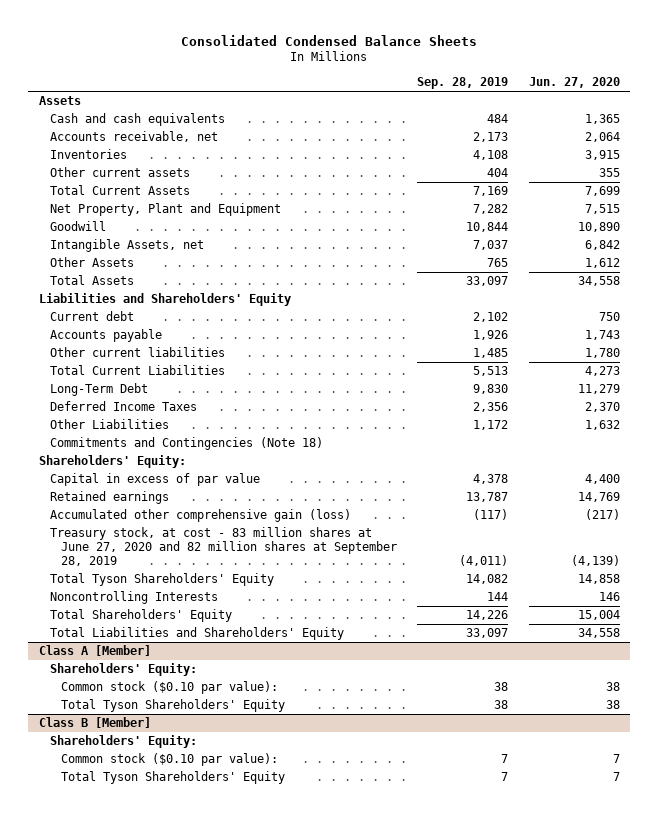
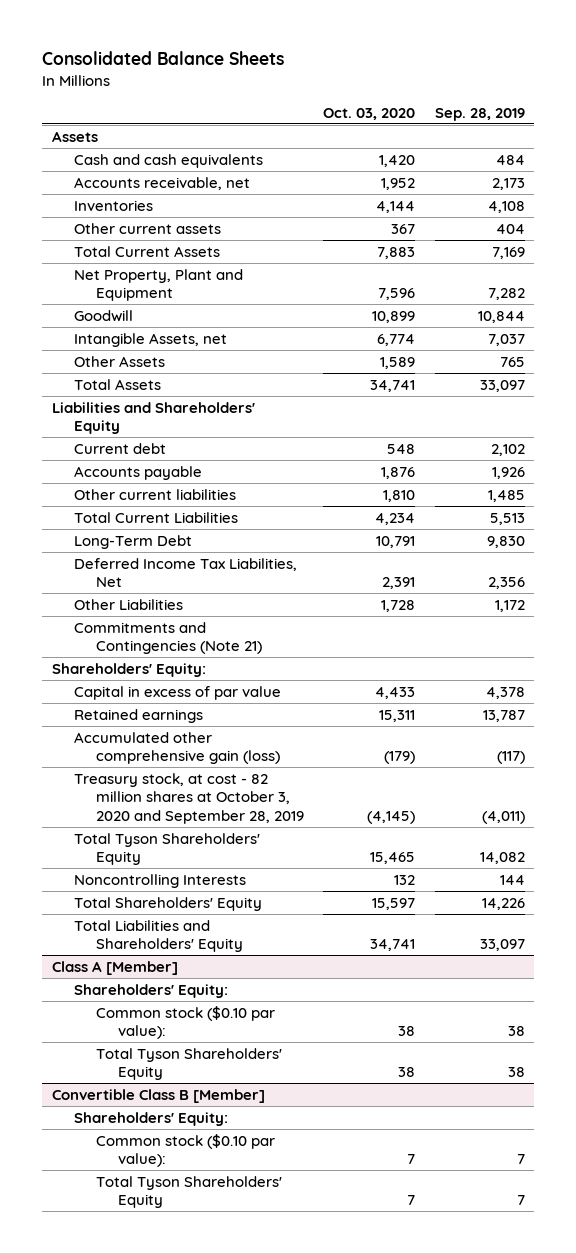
[181,35,478,47] Consolidated Condensed Balance Sheets -> [41,51,284,66] Consolidated Balance Sheets
[528,77,620,89] Jun. 27, 2020 -> none
none -> [323,107,416,120] Oct. 03, 2020
[49,401,197,412] Deferred Income Taxes -> [73,557,297,588] Deferred Income Tax Liabilities, Net
[49,437,323,451] Commitments and Contingencies (Note 18) -> [73,621,262,655] Commitments and Contingencies (Note 21)
[49,527,398,567] Treasury stock, at cost - 83 million shares at June 27, 2020 and 82 million shares at September 28, 2019 -> [73,772,304,824] Treasury stock, at cost - 82 million shares at October 3, 2020 and September 28, 2019
[38,717,151,729] Class B [Member] -> [51,1088,265,1103] Convertible Class B [Member]

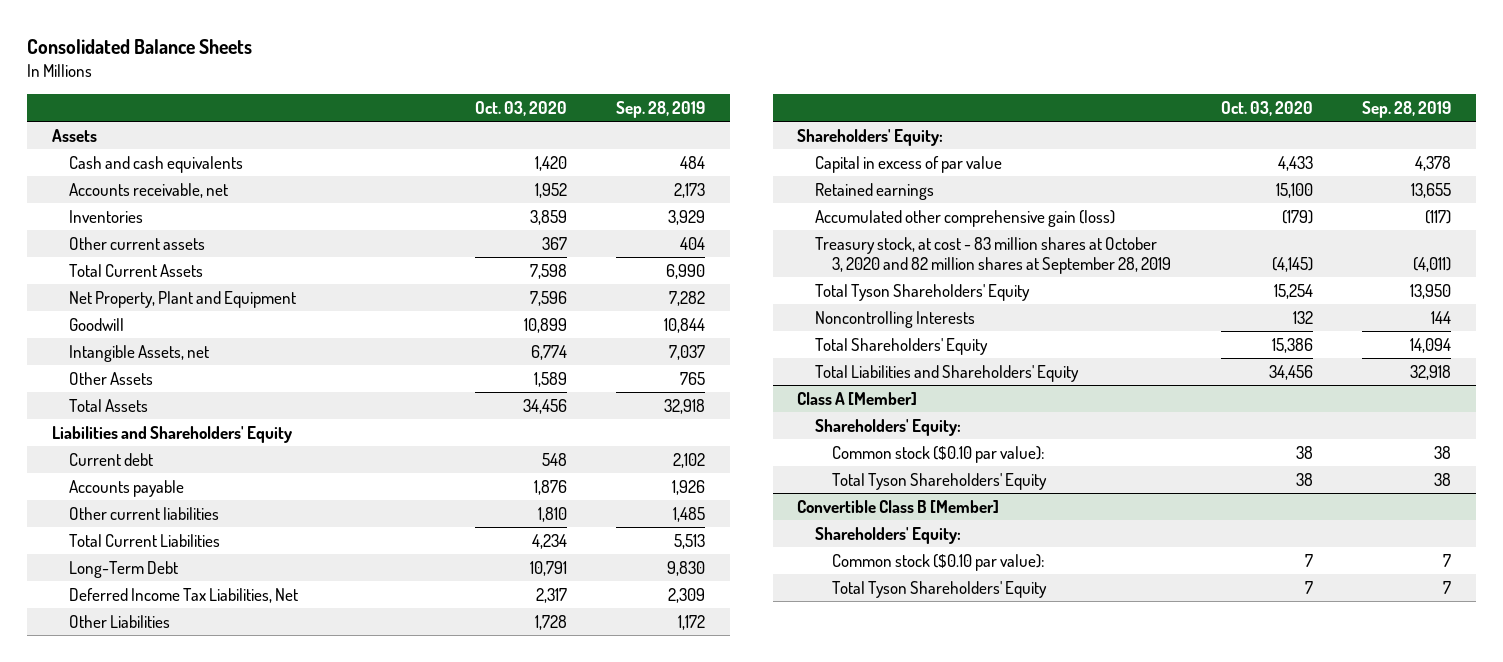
[376,200,416,213] 4,144 -> [529,209,567,225] 3,859
[487,200,525,213] 4,108 -> [668,209,706,225] 3,929
[377,246,416,259] 7,883 -> [529,263,567,279] 7,598
[491,246,525,259] 7,169 -> [666,263,706,279] 6,990
[370,379,416,392] 34,741 -> [522,398,567,414] 34,456
[479,379,525,392] 33,097 -> [664,398,706,414] 32,918
[382,577,416,590] 2,391 -> [535,587,567,603] 2,317
[487,577,525,590] 2,356 -> [668,587,706,603] 2,309
[73,621,262,655] Commitments and Contingencies (Note 21) -> none
[379,709,416,722] 15,311 -> [1275,182,1313,198] 15,100
[482,709,525,722] 13,787 -> [1410,182,1451,198] 13,655
[73,772,304,824] Treasury stock, at cost - 82 million shares at October 3, 2020 and September 28, 2019 -> [814,236,1172,274] Treasury stock, at cost - 83 million shares at October 3, 2020 and 82 million shares at September 28, 2019
[370,852,416,865] 15,465 -> [1273,283,1313,299] 15,254
[479,852,525,865] 14,082 -> [1409,283,1451,299] 13,950
[372,897,416,910] 15,597 -> [1271,337,1313,353] 15,386
[481,897,525,910] 14,226 -> [1409,337,1451,353] 14,094
[370,939,416,952] 34,741 -> [1268,364,1313,380] 34,456
[479,939,525,952] 33,097 -> [1409,364,1451,380] 32,918

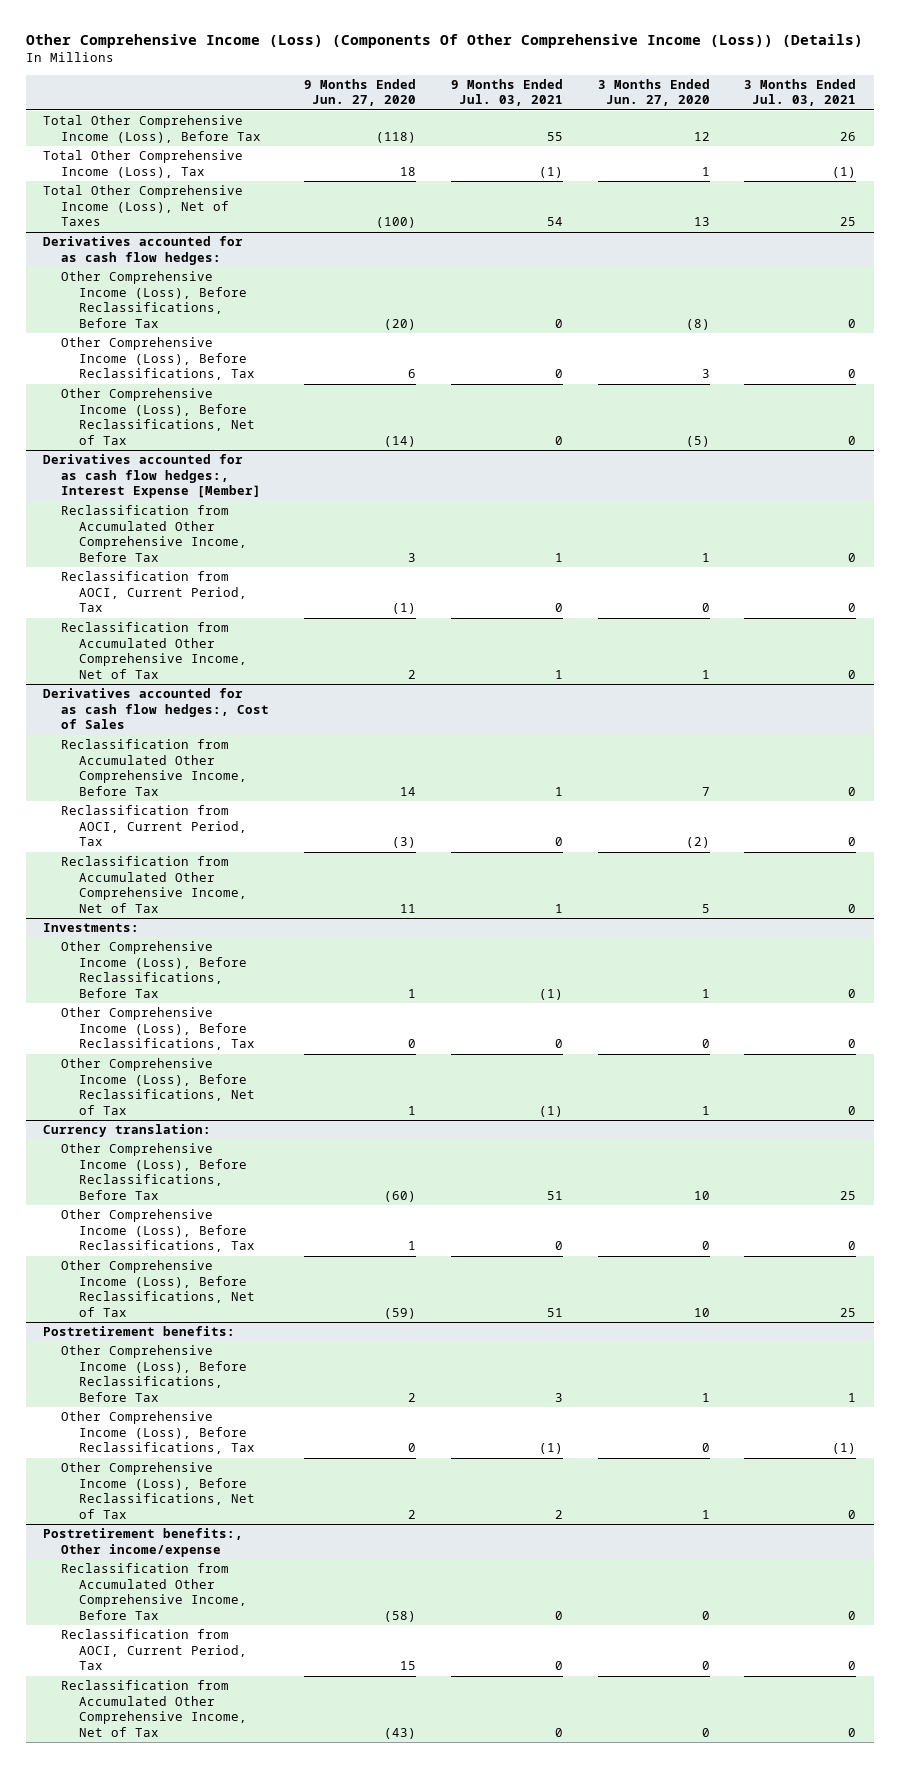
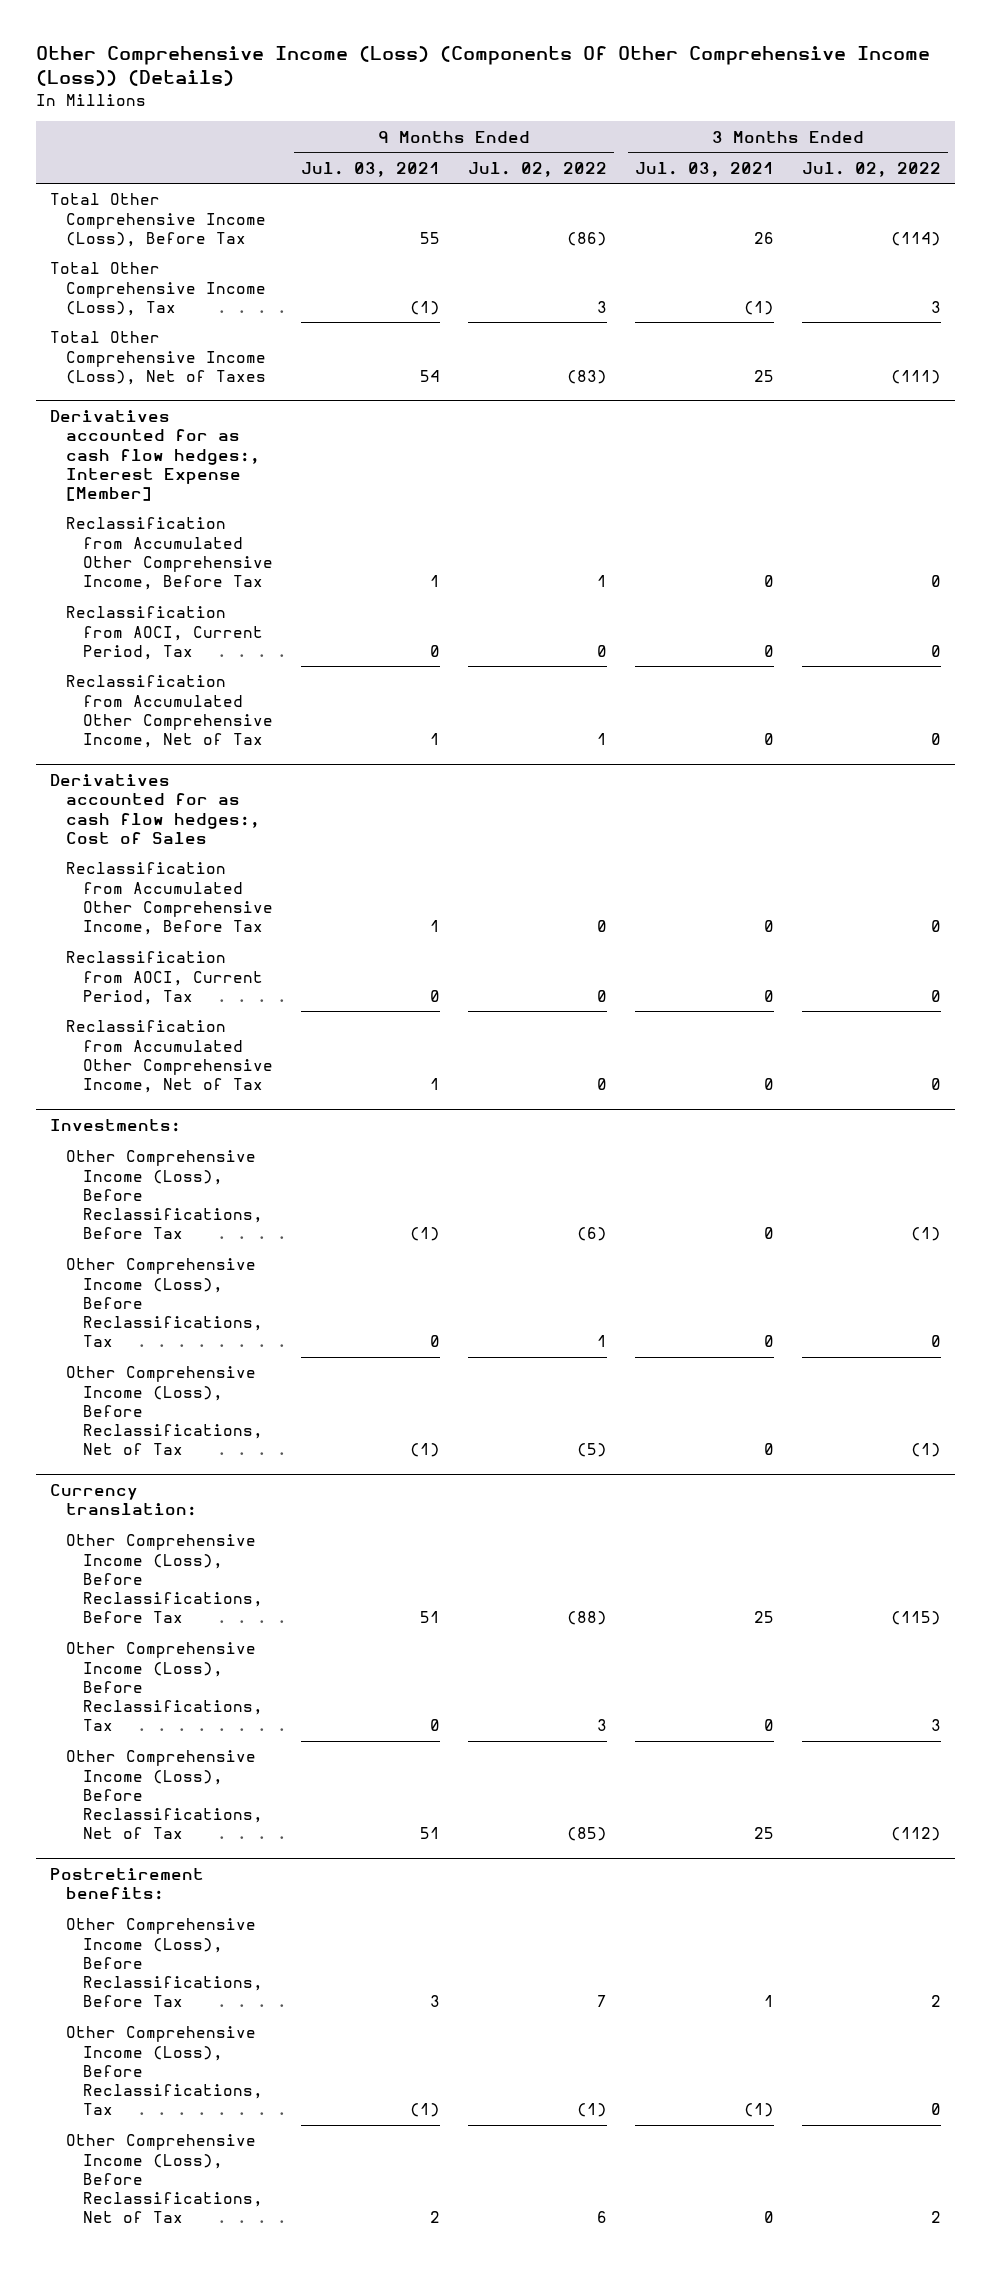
[303,78,416,107] 9 Months Ended Jun. 27, 2020 -> none
[597,78,710,107] 3 Months Ended Jun. 27, 2020 -> none
none -> [467,161,607,177] Jul. 02, 2022
none -> [802,161,942,177] Jul. 02, 2022
[43,236,244,265] Derivatives accounted for as cash flow hedges: -> none
[60,271,247,329] Other Comprehensive Income (Loss), Before Reclassifications, Before Tax -> none
[60,337,255,381] Other Comprehensive Income (Loss), Before Reclassifications, Tax -> none
[60,388,255,446] Other Comprehensive Income (Loss), Before Reclassifications, Net of Tax -> none
[43,1528,244,1557] Postretirement benefits:, Other income/expense -> none
[60,1563,247,1621] Reclassification from Accumulated Other Comprehensive Income, Before Tax -> none
[60,1629,247,1671] Reclassification from AOCI, Current Period, Tax -> none
[60,1680,247,1738] Reclassification from Accumulated Other Comprehensive Income, Net of Tax -> none

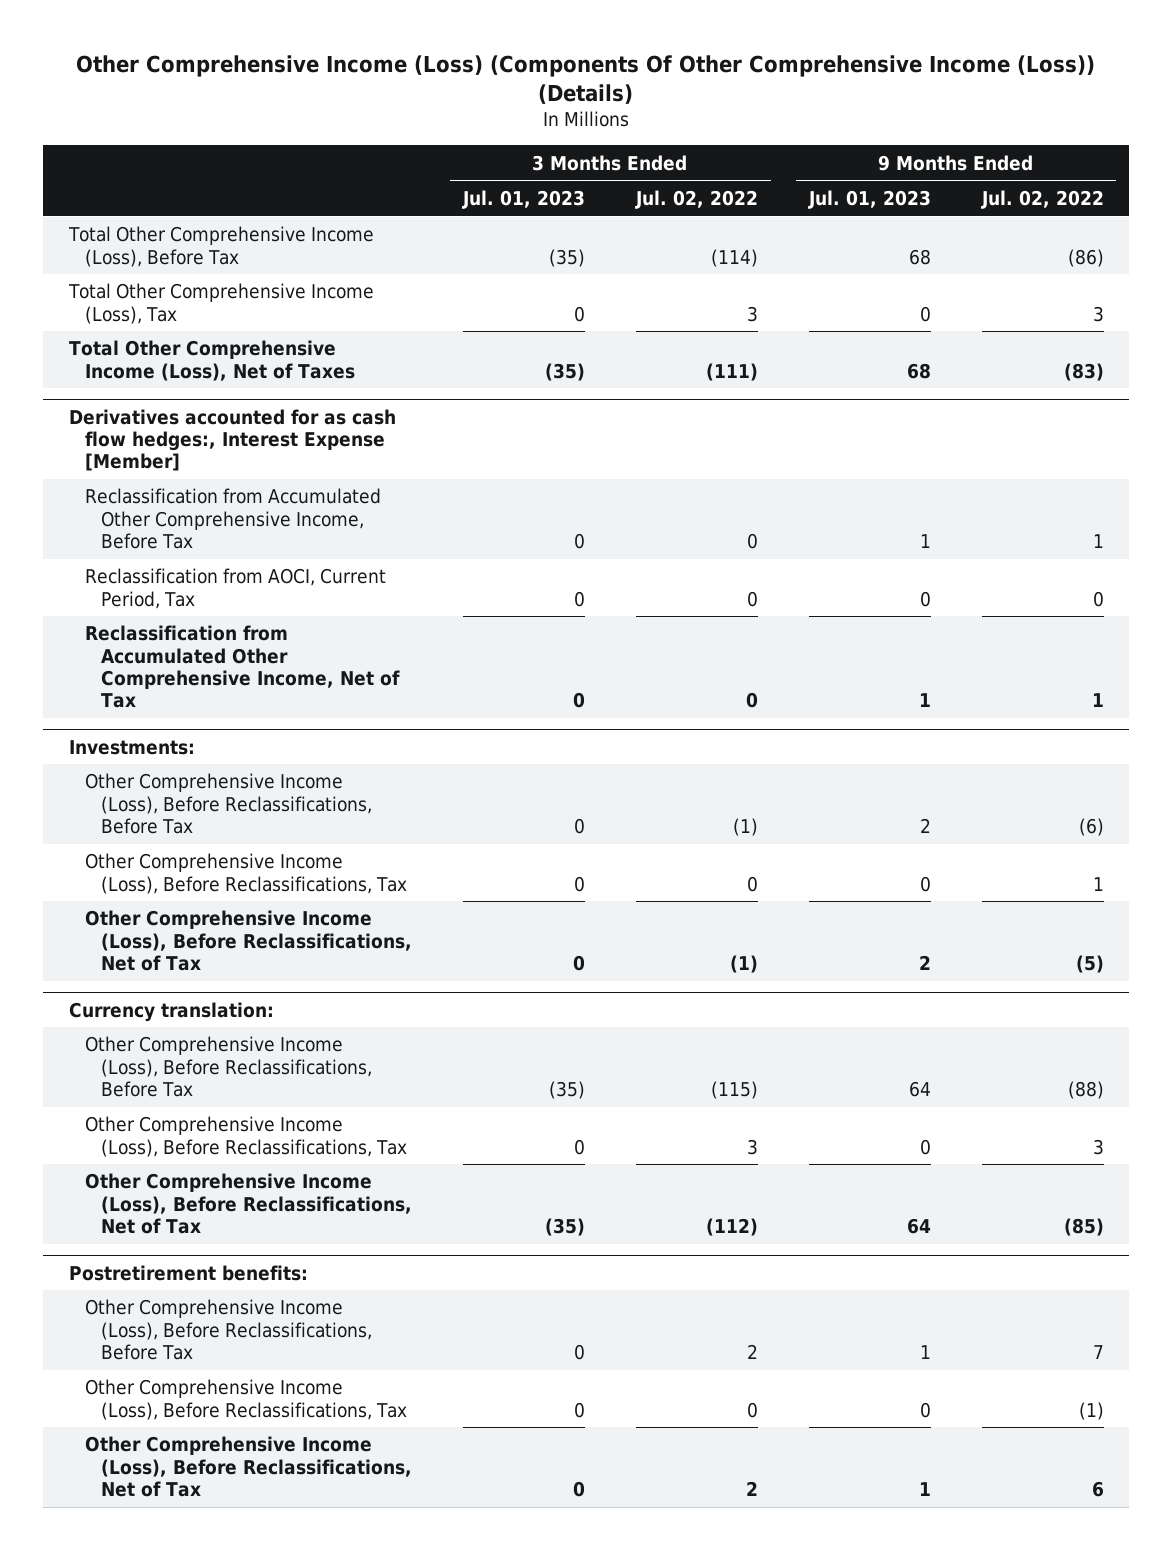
[300,161,440,177] Jul. 03, 2021 -> none
[634,161,774,177] Jul. 03, 2021 -> none
none -> [461,189,585,209] Jul. 01, 2023
none -> [807,189,931,209] Jul. 01, 2023
[49,774,261,844] Derivatives accounted for as cash flow hedges:, Cost of Sales -> none
[66,862,273,936] Reclassification from Accumulated Other Comprehensive Income, Before Tax -> none
[66,951,263,1005] Reclassification from AOCI, Current Period, Tax -> none
[66,1020,273,1094] Reclassification from Accumulated Other Comprehensive Income, Net of Tax -> none

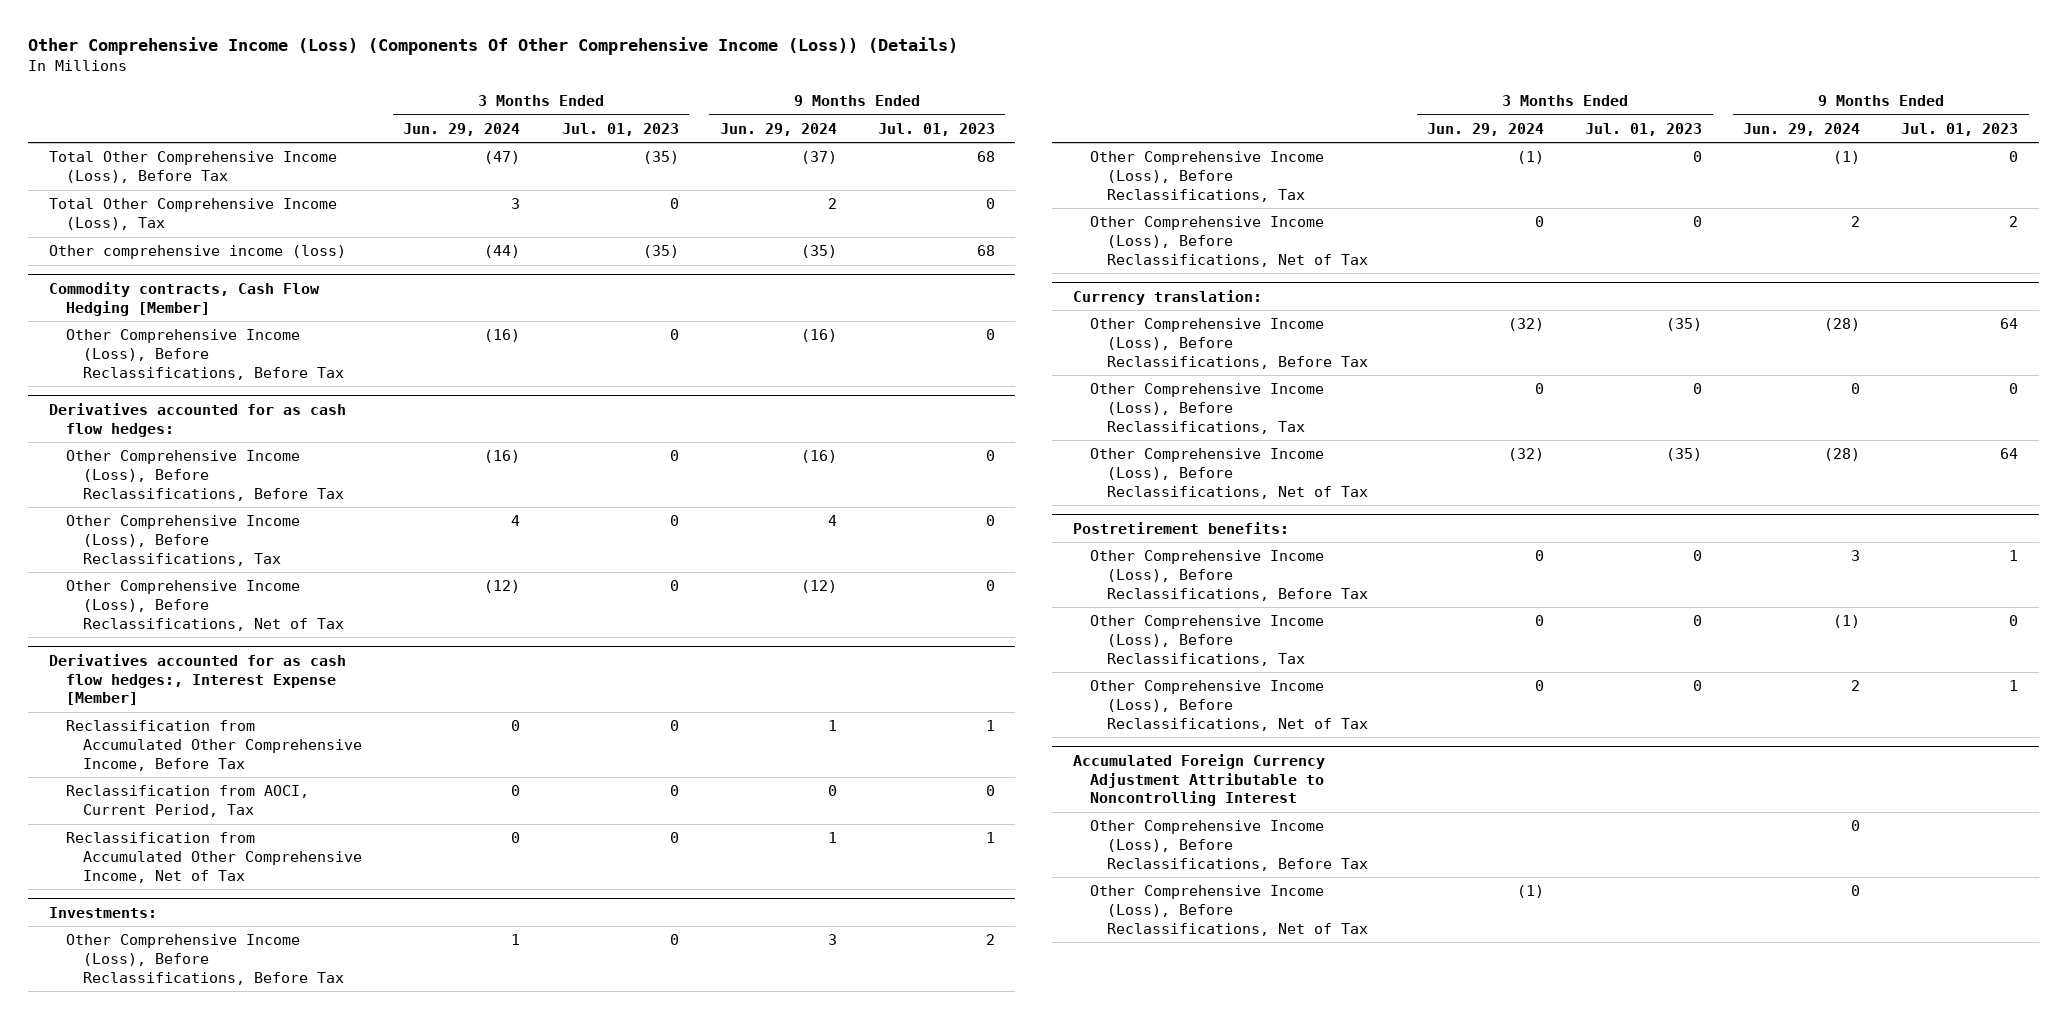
[634,189,758,209] Jul. 02, 2022 -> none
[980,189,1104,209] Jul. 02, 2022 -> none
none -> [403,122,521,136] Jun. 29, 2024
none -> [719,122,837,136] Jun. 29, 2024
[68,340,355,381] Total Other Comprehensive Income (Loss), Net of Taxes -> [48,245,346,260] Other comprehensive income (loss)
none -> [48,281,320,316] Commodity contracts, Cash Flow Hedging [Member]
none -> [66,329,345,380] Other Comprehensive Income (Loss), Before Reclassifications, Before Tax
none -> [48,402,346,437] Derivatives accounted for as cash flow hedges:
none -> [66,450,345,501] Other Comprehensive Income (Loss), Before Reclassifications, Before Tax
none -> [66,515,301,566] Other Comprehensive Income (Loss), Before Reclassifications, Tax
none -> [66,580,345,631] Other Comprehensive Income (Loss), Before Reclassifications, Net of Tax
none -> [1072,753,1325,807] Accumulated Foreign Currency Adjustment Attributable to Noncontrolling Interest
none -> [1090,820,1369,871] Other Comprehensive Income (Loss), Before Reclassifications, Before Tax
none -> [1090,885,1369,936] Other Comprehensive Income (Loss), Before Reclassifications, Net of Tax

